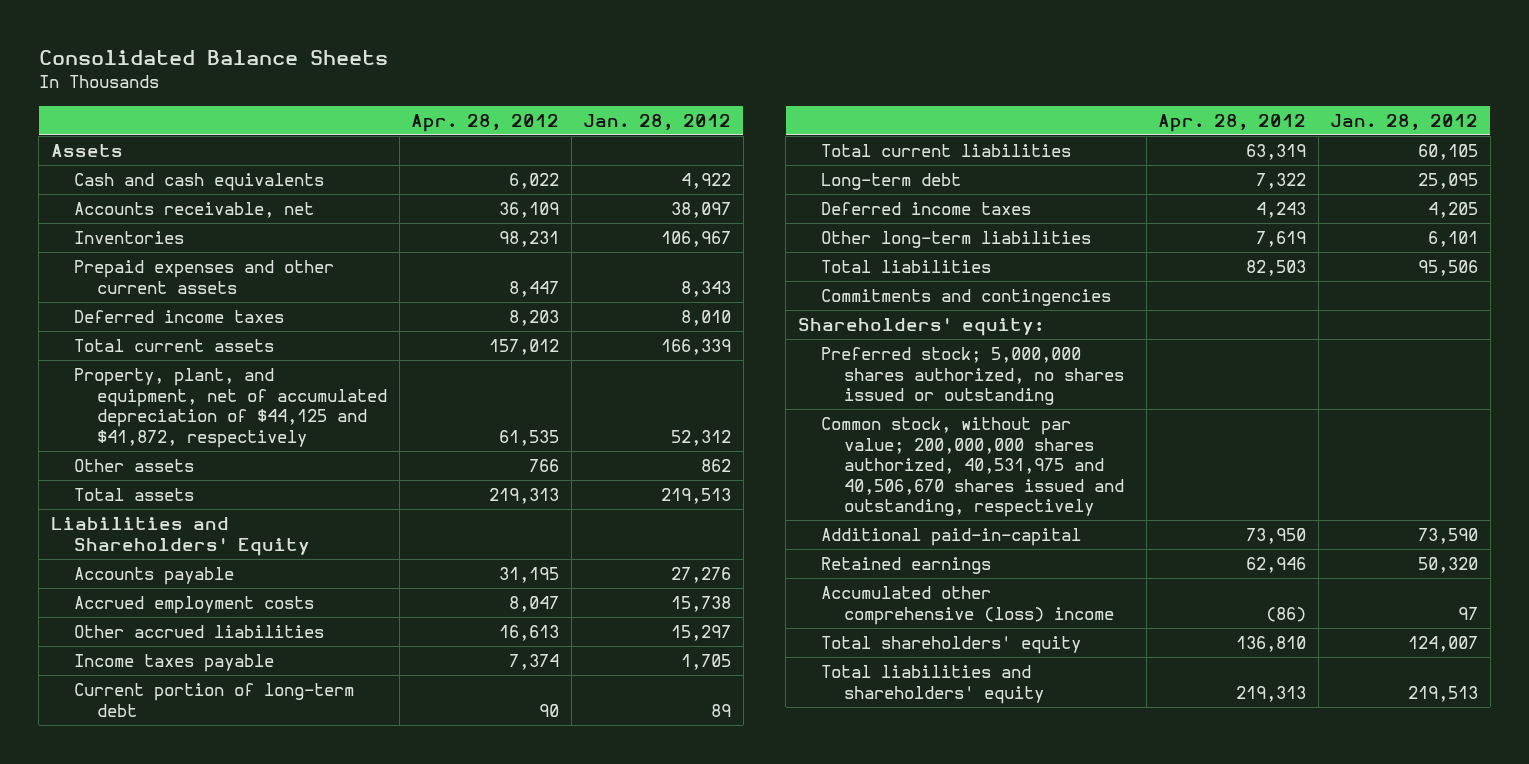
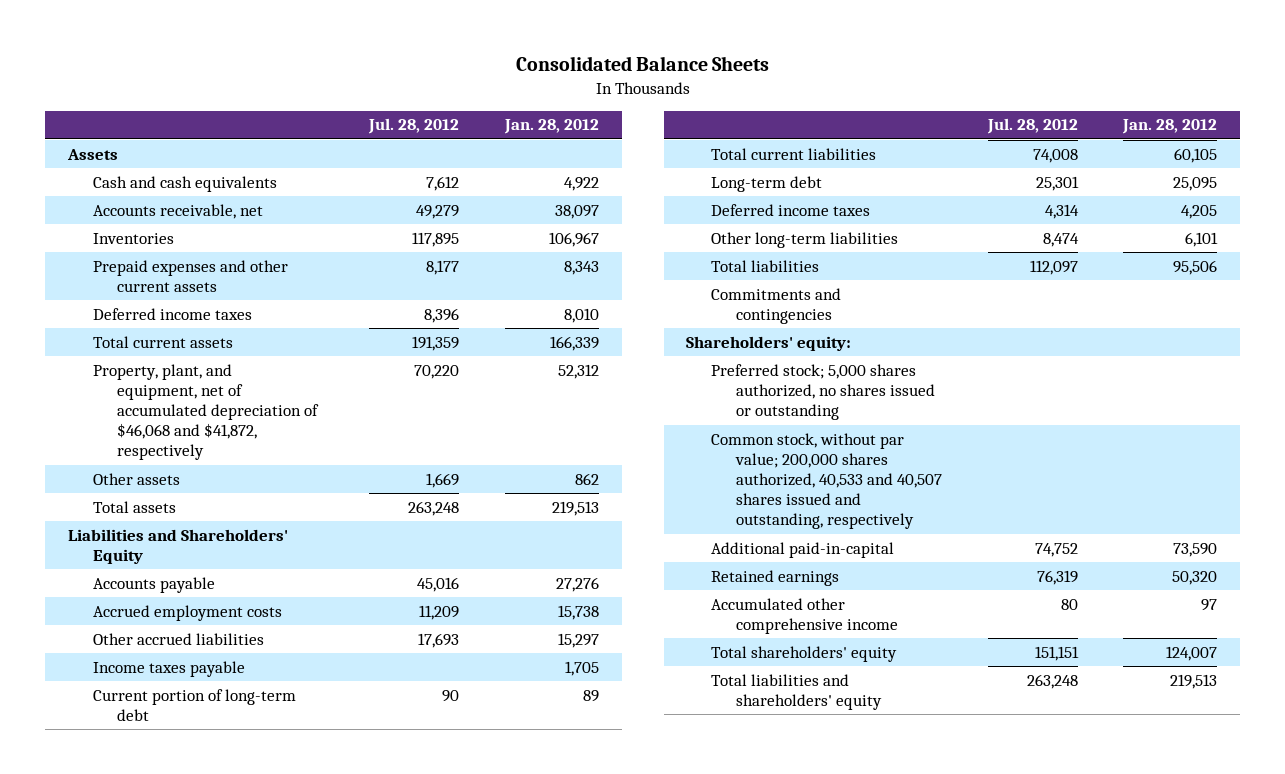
[411,113,560,132] Apr. 28, 2012 -> none
none -> [367,118,459,135] Jul. 28, 2012
[73,368,388,448] Property, plant, and equipment, net of accumulated depreciation of $44,125 and $41,872, respectively -> [92,363,320,461] Property, plant, and equipment, net of accumulated depreciation of $46,068 and $41,872, respectively
[821,347,1125,406] Preferred stock; 5,000,000 shares authorized, no shares issued or outstanding -> [711,363,935,421] Preferred stock; 5,000 shares authorized, no shares issued or outstanding
[821,417,1125,518] Common stock, without par value; 200,000,000 shares authorized, 40,531,975 and 40,506,670 shares issued and outstanding, respectively -> [711,432,942,530] Common stock, without par value; 200,000 shares authorized, 40,533 and 40,507 shares issued and outstanding, respectively
[821,586,1115,625] Accumulated other comprehensive (loss) income -> [711,597,898,634] Accumulated other comprehensive income

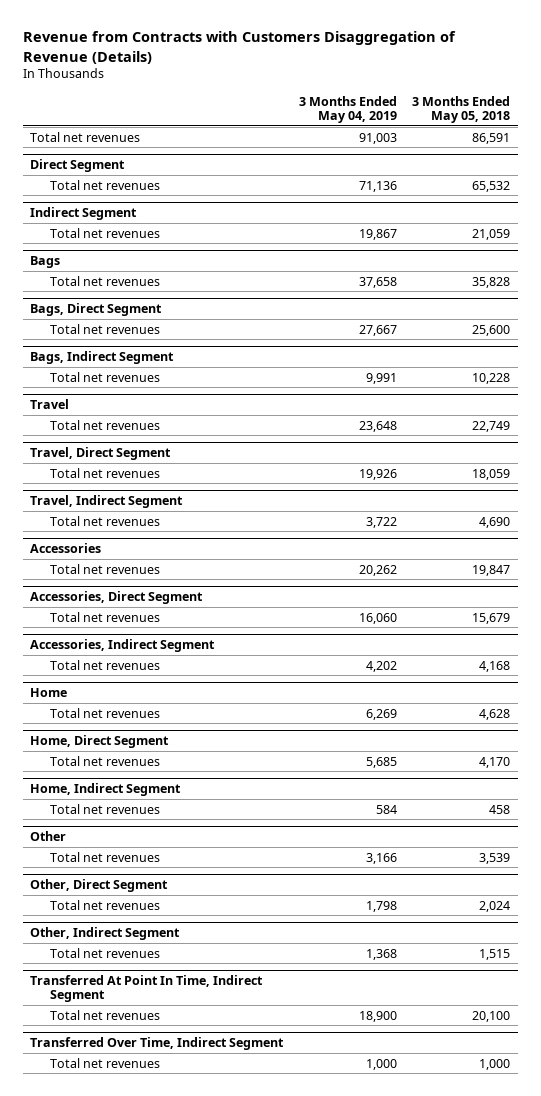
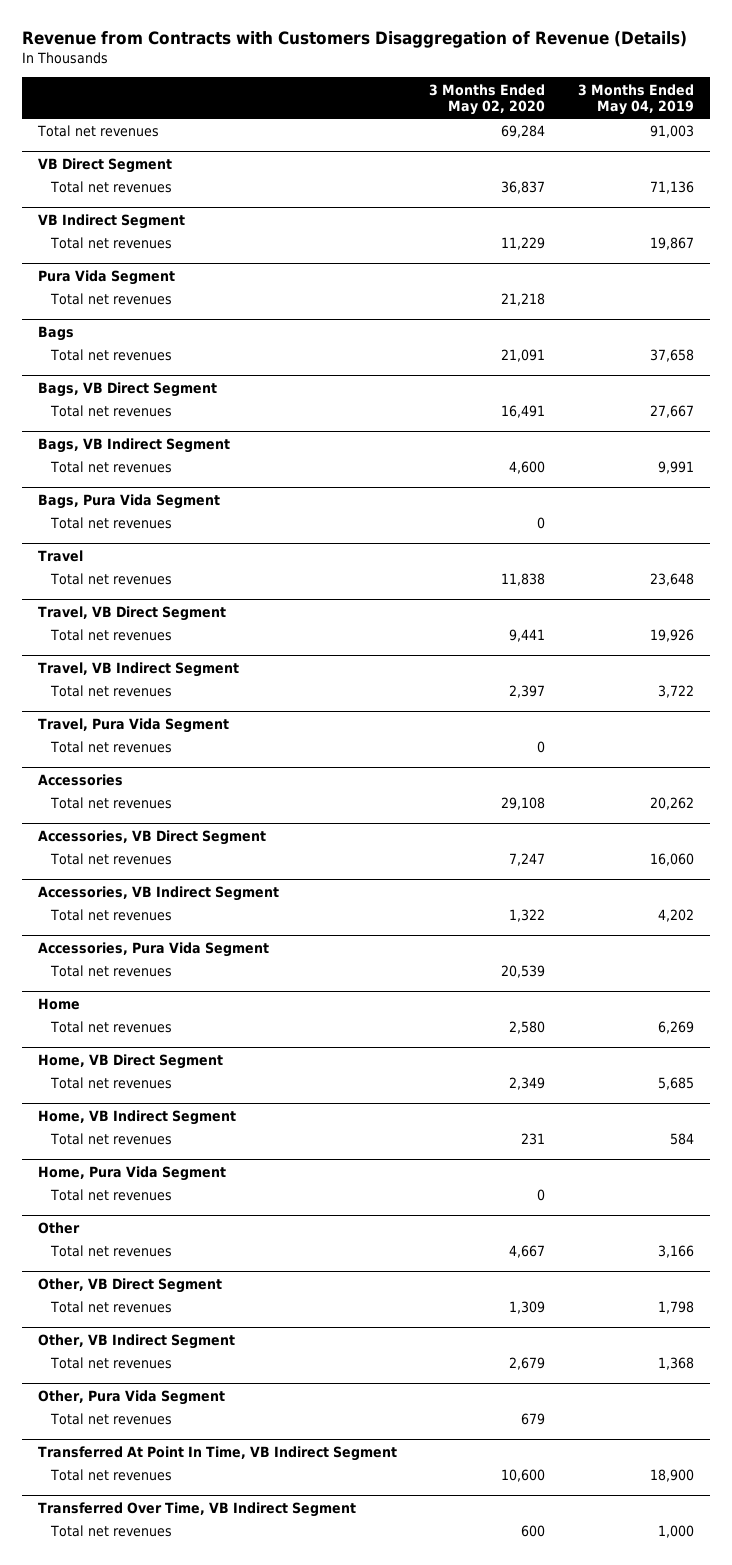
[412,95,511,124] 3 Months Ended May 05, 2018 -> none
none -> [429,83,546,116] 3 Months Ended May 02, 2020
[30,158,126,172] Direct Segment -> [38,157,173,173] VB Direct Segment
[30,206,138,220] Indirect Segment -> [38,213,186,229] VB Indirect Segment
none -> [38,269,176,285] Pura Vida Segment
none -> [49,293,172,306] Total net revenues
[30,302,163,316] Bags, Direct Segment -> [38,381,218,397] Bags, VB Direct Segment
[30,350,175,364] Bags, Indirect Segment -> [38,437,231,453] Bags, VB Indirect Segment
none -> [38,493,221,509] Bags, Pura Vida Segment
none -> [49,517,172,530] Total net revenues
[30,446,172,460] Travel, Direct Segment -> [38,605,227,621] Travel, VB Direct Segment
[30,494,184,508] Travel, Indirect Segment -> [38,661,240,677] Travel, VB Indirect Segment
none -> [38,717,230,733] Travel, Pura Vida Segment
none -> [49,741,172,754] Total net revenues
[30,590,204,604] Accessories, Direct Segment -> [38,829,267,845] Accessories, VB Direct Segment
[30,638,216,652] Accessories, Indirect Segment -> [38,885,280,901] Accessories, VB Indirect Segment
none -> [38,941,270,957] Accessories, Pura Vida Segment
none -> [49,965,172,978] Total net revenues
[30,734,170,748] Home, Direct Segment -> [38,1053,224,1069] Home, VB Direct Segment
[30,782,182,796] Home, Indirect Segment -> [38,1109,237,1125] Home, VB Indirect Segment
none -> [38,1165,227,1181] Home, Pura Vida Segment
none -> [49,1189,172,1202] Total net revenues
[30,878,169,892] Other, Direct Segment -> [38,1277,223,1293] Other, VB Direct Segment
[30,926,181,940] Other, Indirect Segment -> [38,1333,236,1349] Other, VB Indirect Segment
none -> [38,1389,226,1405] Other, Pura Vida Segment
none -> [49,1413,172,1426] Total net revenues
[30,974,264,1003] Transferred At Point In Time, Indirect Segment -> [38,1445,398,1461] Transferred At Point In Time, VB Indirect Segment
[30,1036,285,1050] Transferred Over Time, Indirect Segment -> [38,1501,357,1517] Transferred Over Time, VB Indirect Segment

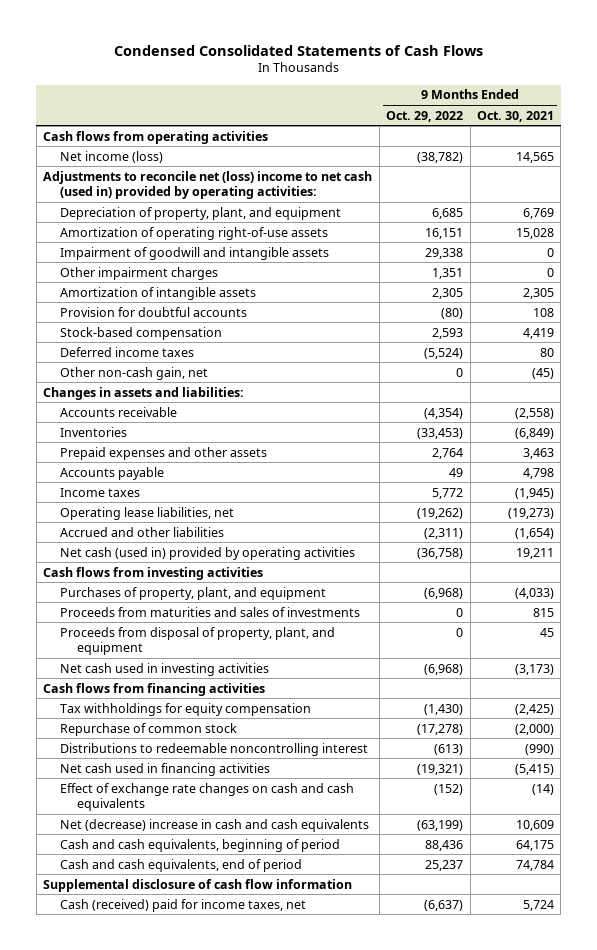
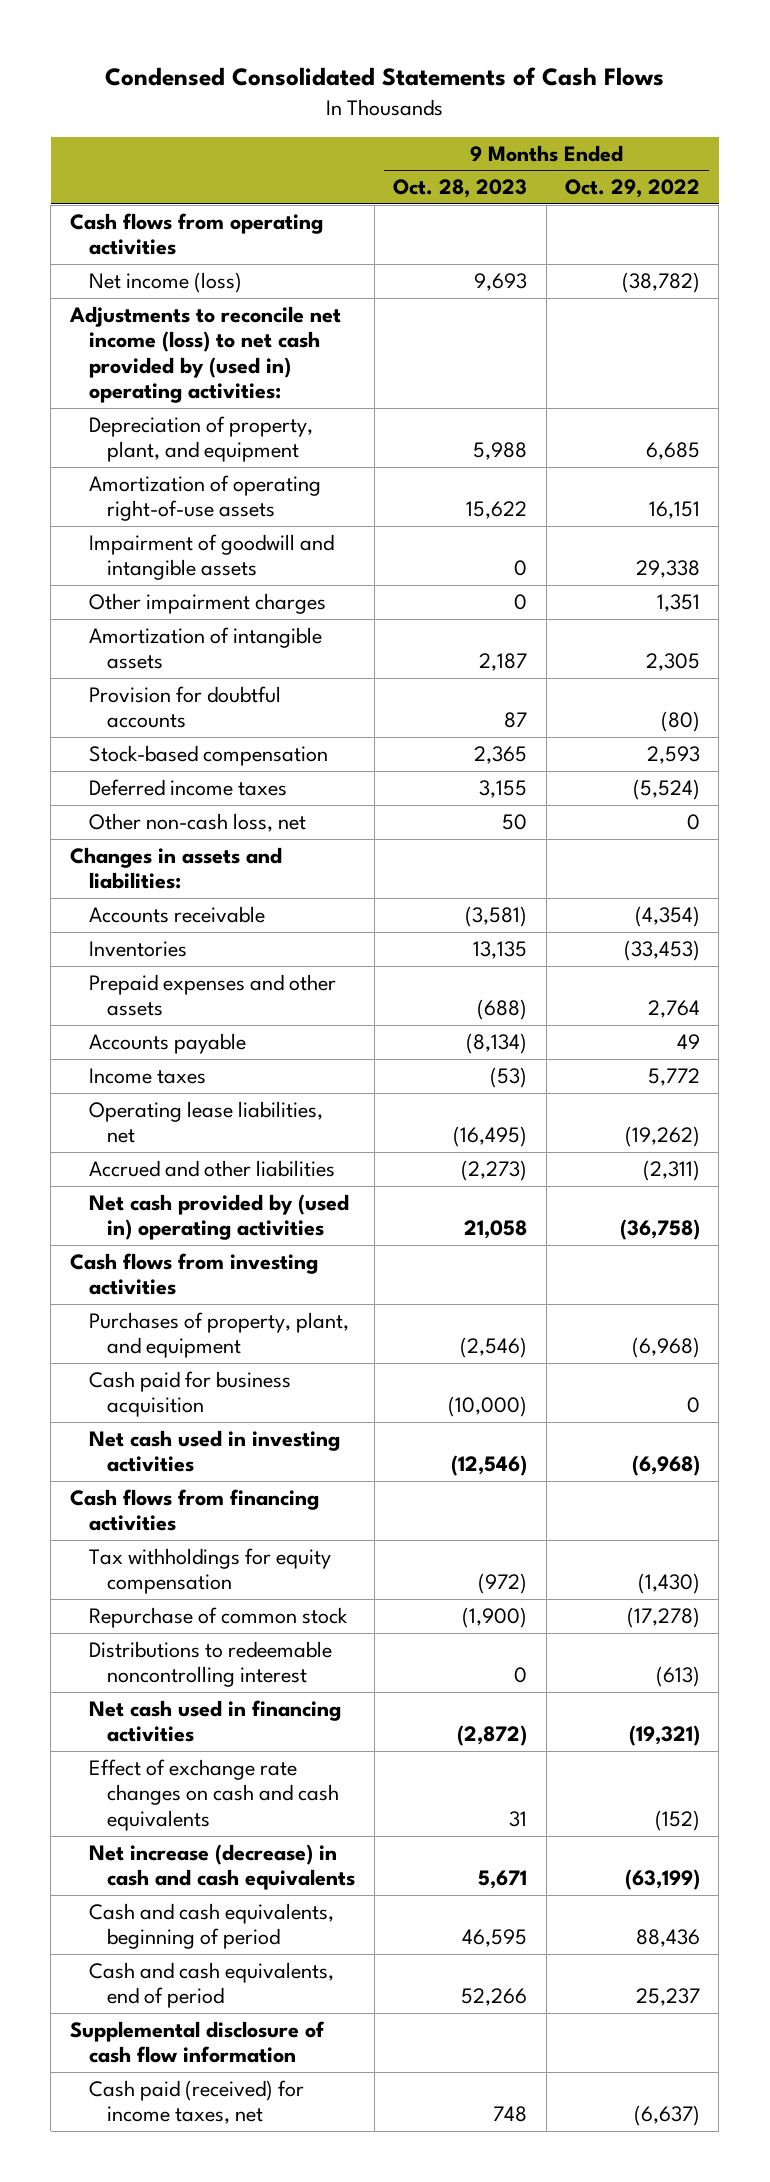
[476,110,554,122] Oct. 30, 2021 -> none
none -> [393,179,528,199] Oct. 28, 2023
[43,170,373,200] Adjustments to reconcile net (loss) income to net cash (used in) provided by operating activities: -> [68,305,341,404] Adjustments to reconcile net income (loss) to net cash provided by (used in) operating activities:
[59,366,208,380] Other non-cash gain, net -> [88,812,306,832] Other non-cash loss, net
[59,546,355,560] Net cash (used in) provided by operating activities -> [88,1193,349,1241] Net cash provided by (used in) operating activities
[59,606,360,617] Proceeds from maturities and sales of investments -> none
[59,626,335,656] Proceeds from disposal of property, plant, and equipment -> none
none -> [88,1370,291,1418] Cash paid for business acquisition
[59,818,369,832] Net (decrease) increase in cash and cash equivalents -> [88,1843,356,1891] Net increase (decrease) in cash and cash equivalents
[59,898,306,912] Cash (received) paid for income taxes, net -> [88,2079,304,2125] Cash paid (received) for income taxes, net

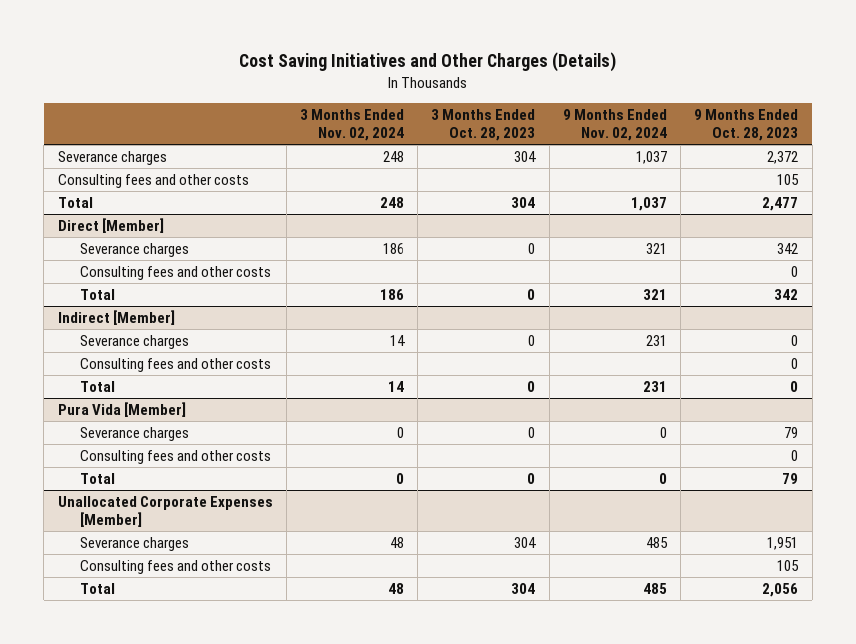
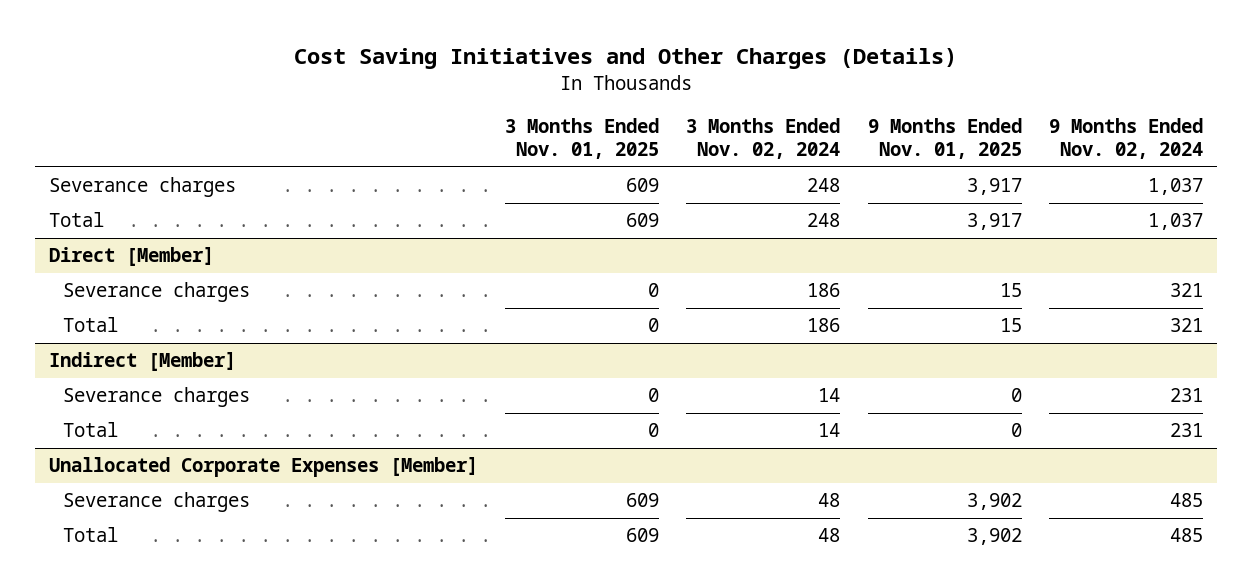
[431,109,536,141] 3 Months Ended Oct. 28, 2023 -> none
[694,109,799,141] 9 Months Ended Oct. 28, 2023 -> none
none -> [505,118,660,160] 3 Months Ended Nov. 01, 2025
none -> [867,118,1022,160] 9 Months Ended Nov. 01, 2025
[57,174,249,189] Consulting fees and other costs -> none
[80,266,272,281] Consulting fees and other costs -> none
[80,358,272,373] Consulting fees and other costs -> none
[57,402,186,418] Pura Vida [Member] -> none
[80,427,190,442] Severance charges -> none
[80,450,272,465] Consulting fees and other costs -> none
[80,473,116,485] Total -> none
[80,560,272,575] Consulting fees and other costs -> none

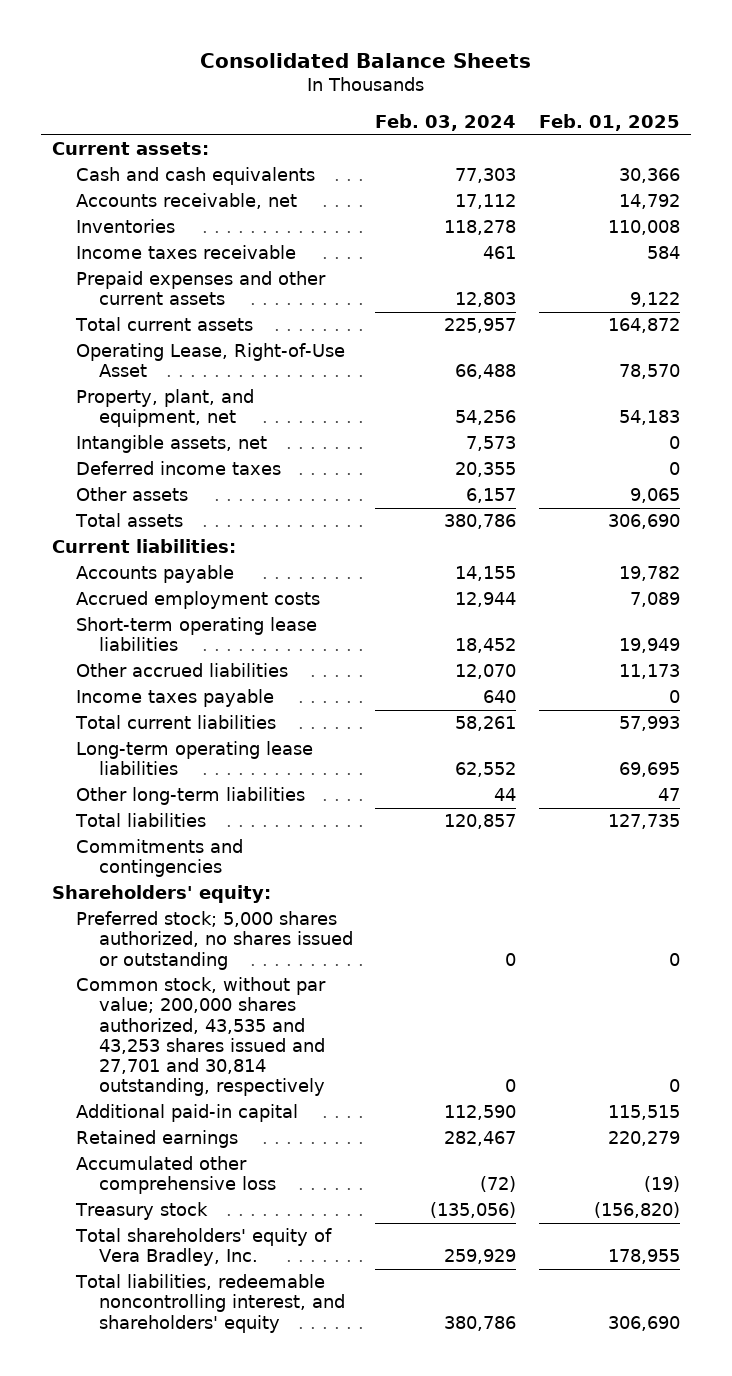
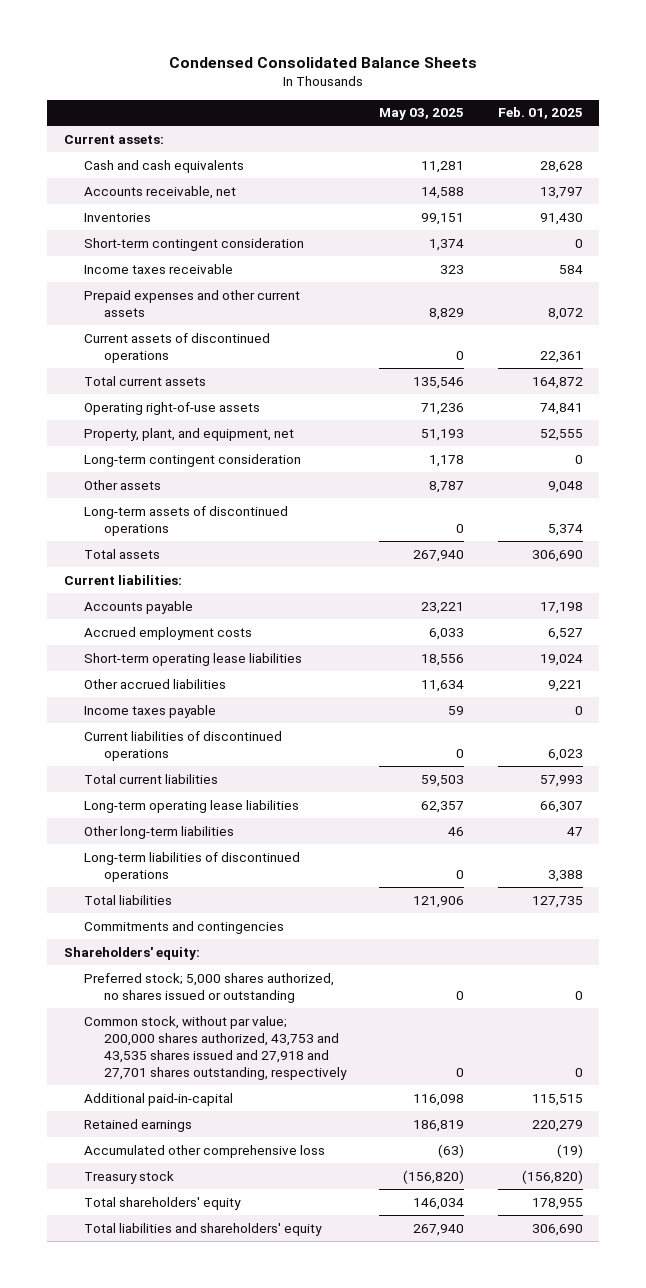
[200,53,532,69] Consolidated Balance Sheets -> [169,56,478,68] Condensed Consolidated Balance Sheets
[375,113,517,131] Feb. 03, 2024 -> none
none -> [379,108,465,121] May 03, 2025
[618,168,680,184] 30,366 -> [539,160,583,173] 28,628
[618,194,680,210] 14,792 -> [539,186,583,199] 13,797
[607,220,680,236] 110,008 -> [539,212,583,225] 91,430
none -> [83,237,304,251] Short-term contingent consideration
[629,292,680,308] 9,122 -> [547,307,583,320] 8,072
none -> [83,332,270,363] Current assets of discontinued operations
[75,435,267,454] Intangible assets, net -> none
[75,461,281,476] Deferred income taxes -> none
[75,343,345,378] Operating Lease, Right-of-Use Asset -> [83,401,260,415] Operating right-of-use assets
[618,364,680,380] 78,570 -> [539,402,583,415] 74,841
[618,410,680,426] 54,183 -> [539,428,583,441] 52,555
none -> [83,453,301,467] Long-term contingent consideration
[629,488,680,504] 9,065 -> [547,480,583,493] 9,048
none -> [83,505,288,536] Long-term assets of discontinued operations
[618,566,680,582] 19,782 -> [539,601,583,614] 17,198
[629,592,680,608] 7,089 -> [547,627,583,640] 6,527
[618,638,680,654] 19,949 -> [539,653,583,666] 19,024
[618,664,680,680] 11,173 -> [547,679,583,692] 9,221
none -> [83,730,282,761] Current liabilities of discontinued operations
[618,762,680,778] 69,695 -> [539,800,583,813] 66,307
none -> [83,851,300,882] Long-term liabilities of discontinued operations
[75,977,326,1097] Common stock, without par value; 200,000 shares authorized, 43,535 and 43,253 shares issued and 27,701 and 30,814 outstanding, respectively -> [83,1015,348,1080] Common stock, without par value; 200,000 shares authorized, 43,753 and 43,535 shares issued and 27,918 and 27,701 shares outstanding, respectively
[75,1104,298,1123] Additional paid-in capital -> [83,1092,233,1106] Additional paid-in-capital
[74,1228,332,1267] Total shareholders' equity of Vera Bradley, Inc. -> [83,1196,241,1210] Total shareholders' equity
[74,1274,345,1333] Total liabilities, redeemable noncontrolling interest, and shareholders' equity -> [83,1222,322,1236] Total liabilities and shareholders' equity

